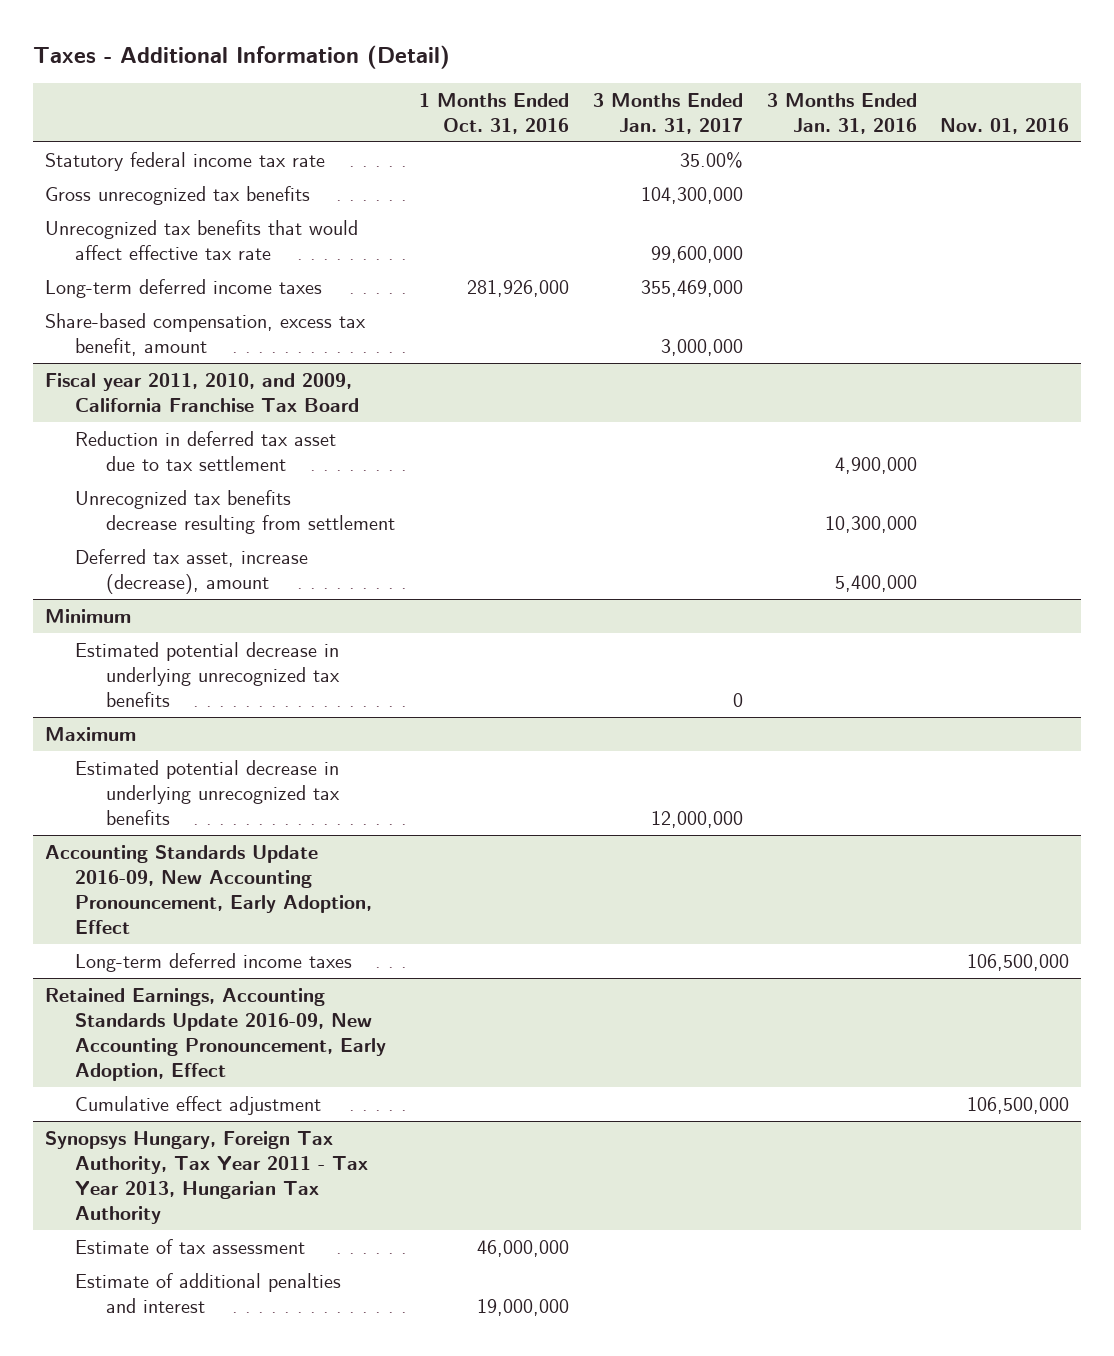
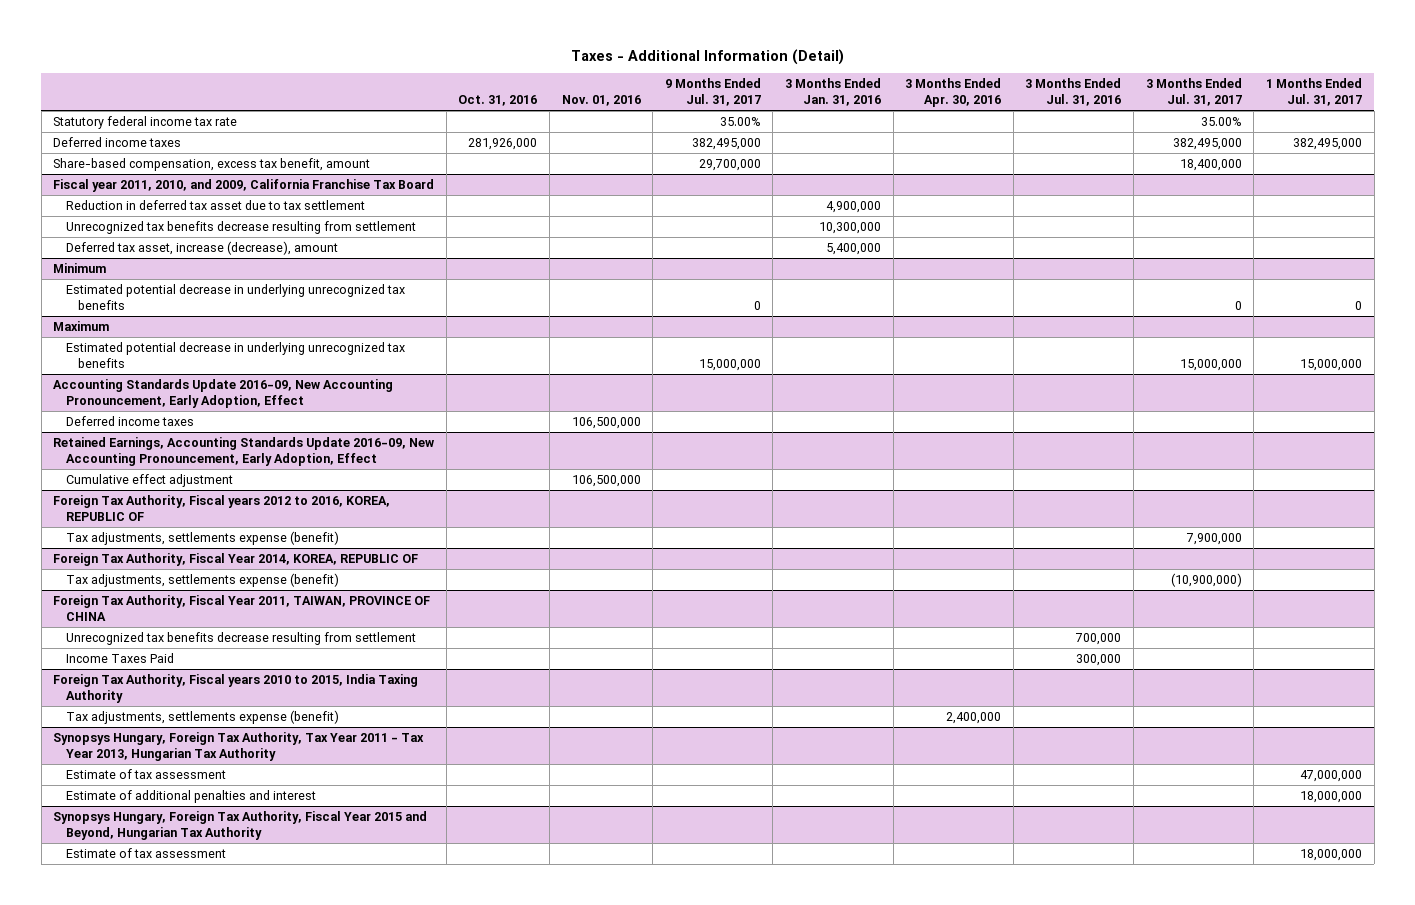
[418,92,569,134] 1 Months Ended Oct. 31, 2016 -> none
[592,92,743,134] 3 Months Ended Jan. 31, 2017 -> none
none -> [458,95,538,107] Oct. 31, 2016
none -> [664,78,761,107] 9 Months Ended Jul. 31, 2017
none -> [905,78,1002,108] 3 Months Ended Apr. 30, 2016
none -> [1025,78,1122,107] 3 Months Ended Jul. 31, 2016
none -> [1145,78,1242,107] 3 Months Ended Jul. 31, 2017
none -> [1265,78,1362,107] 1 Months Ended Jul. 31, 2017
[44,185,310,205] Gross unrecognized tax benefits -> none
[44,219,358,260] Unrecognized tax benefits that would affect effective tax rate -> none
[44,278,322,298] Long-term deferred income taxes -> [53,136,182,147] Deferred income taxes
[75,952,353,972] Long-term deferred income taxes -> [65,415,194,426] Deferred income taxes
none -> [53,494,391,521] Foreign Tax Authority, Fiscal years 2012 to 2016, KOREA, REPUBLIC OF
none -> [65,530,339,545] Tax adjustments, settlements expense (benefit)
none -> [53,552,419,566] Foreign Tax Authority, Fiscal Year 2014, KOREA, REPUBLIC OF
none -> [65,572,339,587] Tax adjustments, settlements expense (benefit)
none -> [53,594,431,621] Foreign Tax Authority, Fiscal Year 2011, TAIWAN, PROVINCE OF CHINA
none -> [65,631,416,645] Unrecognized tax benefits decrease resulting from settlement
none -> [65,652,174,663] Income Taxes Paid
none -> [53,673,419,703] Foreign Tax Authority, Fiscal years 2010 to 2015, India Taxing Authority
none -> [65,709,339,724] Tax adjustments, settlements expense (benefit)
none -> [53,810,428,840] Synopsys Hungary, Foreign Tax Authority, Fiscal Year 2015 and Beyond, Hungarian Tax Authority
none -> [65,847,226,858] Estimate of tax assessment

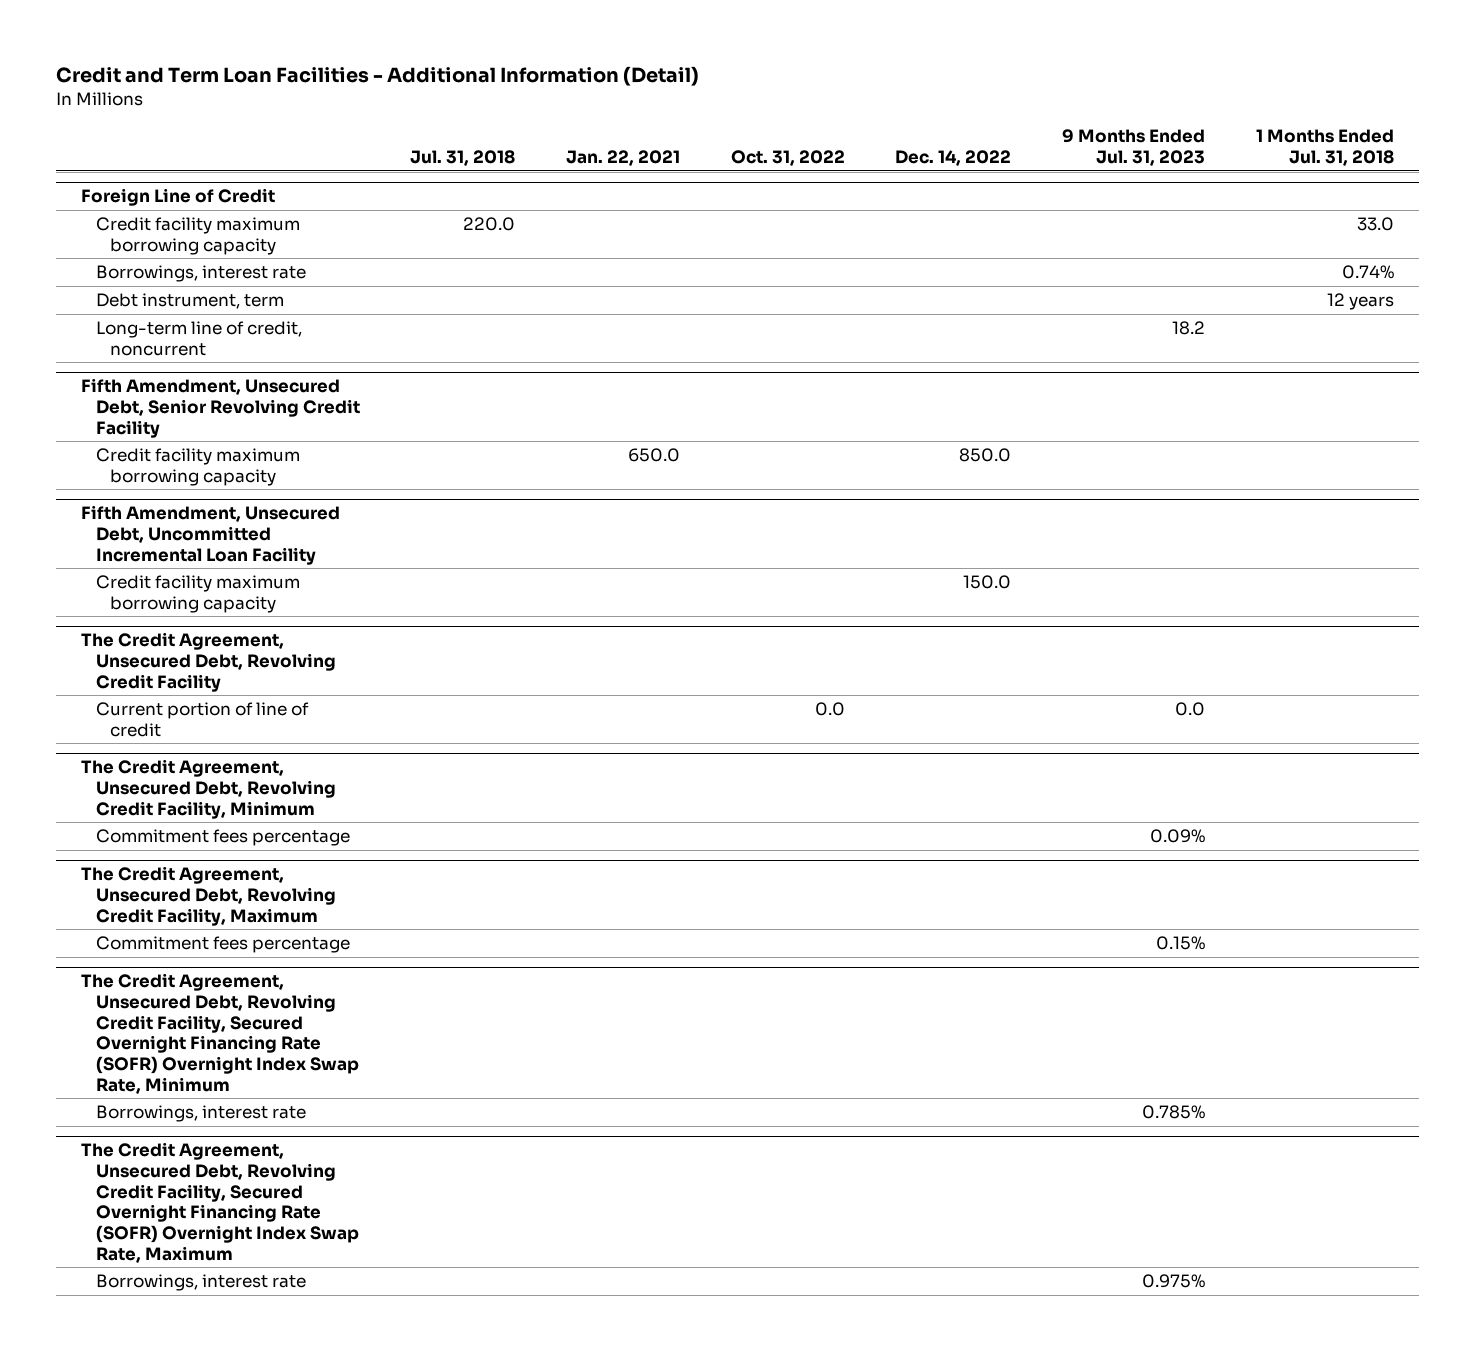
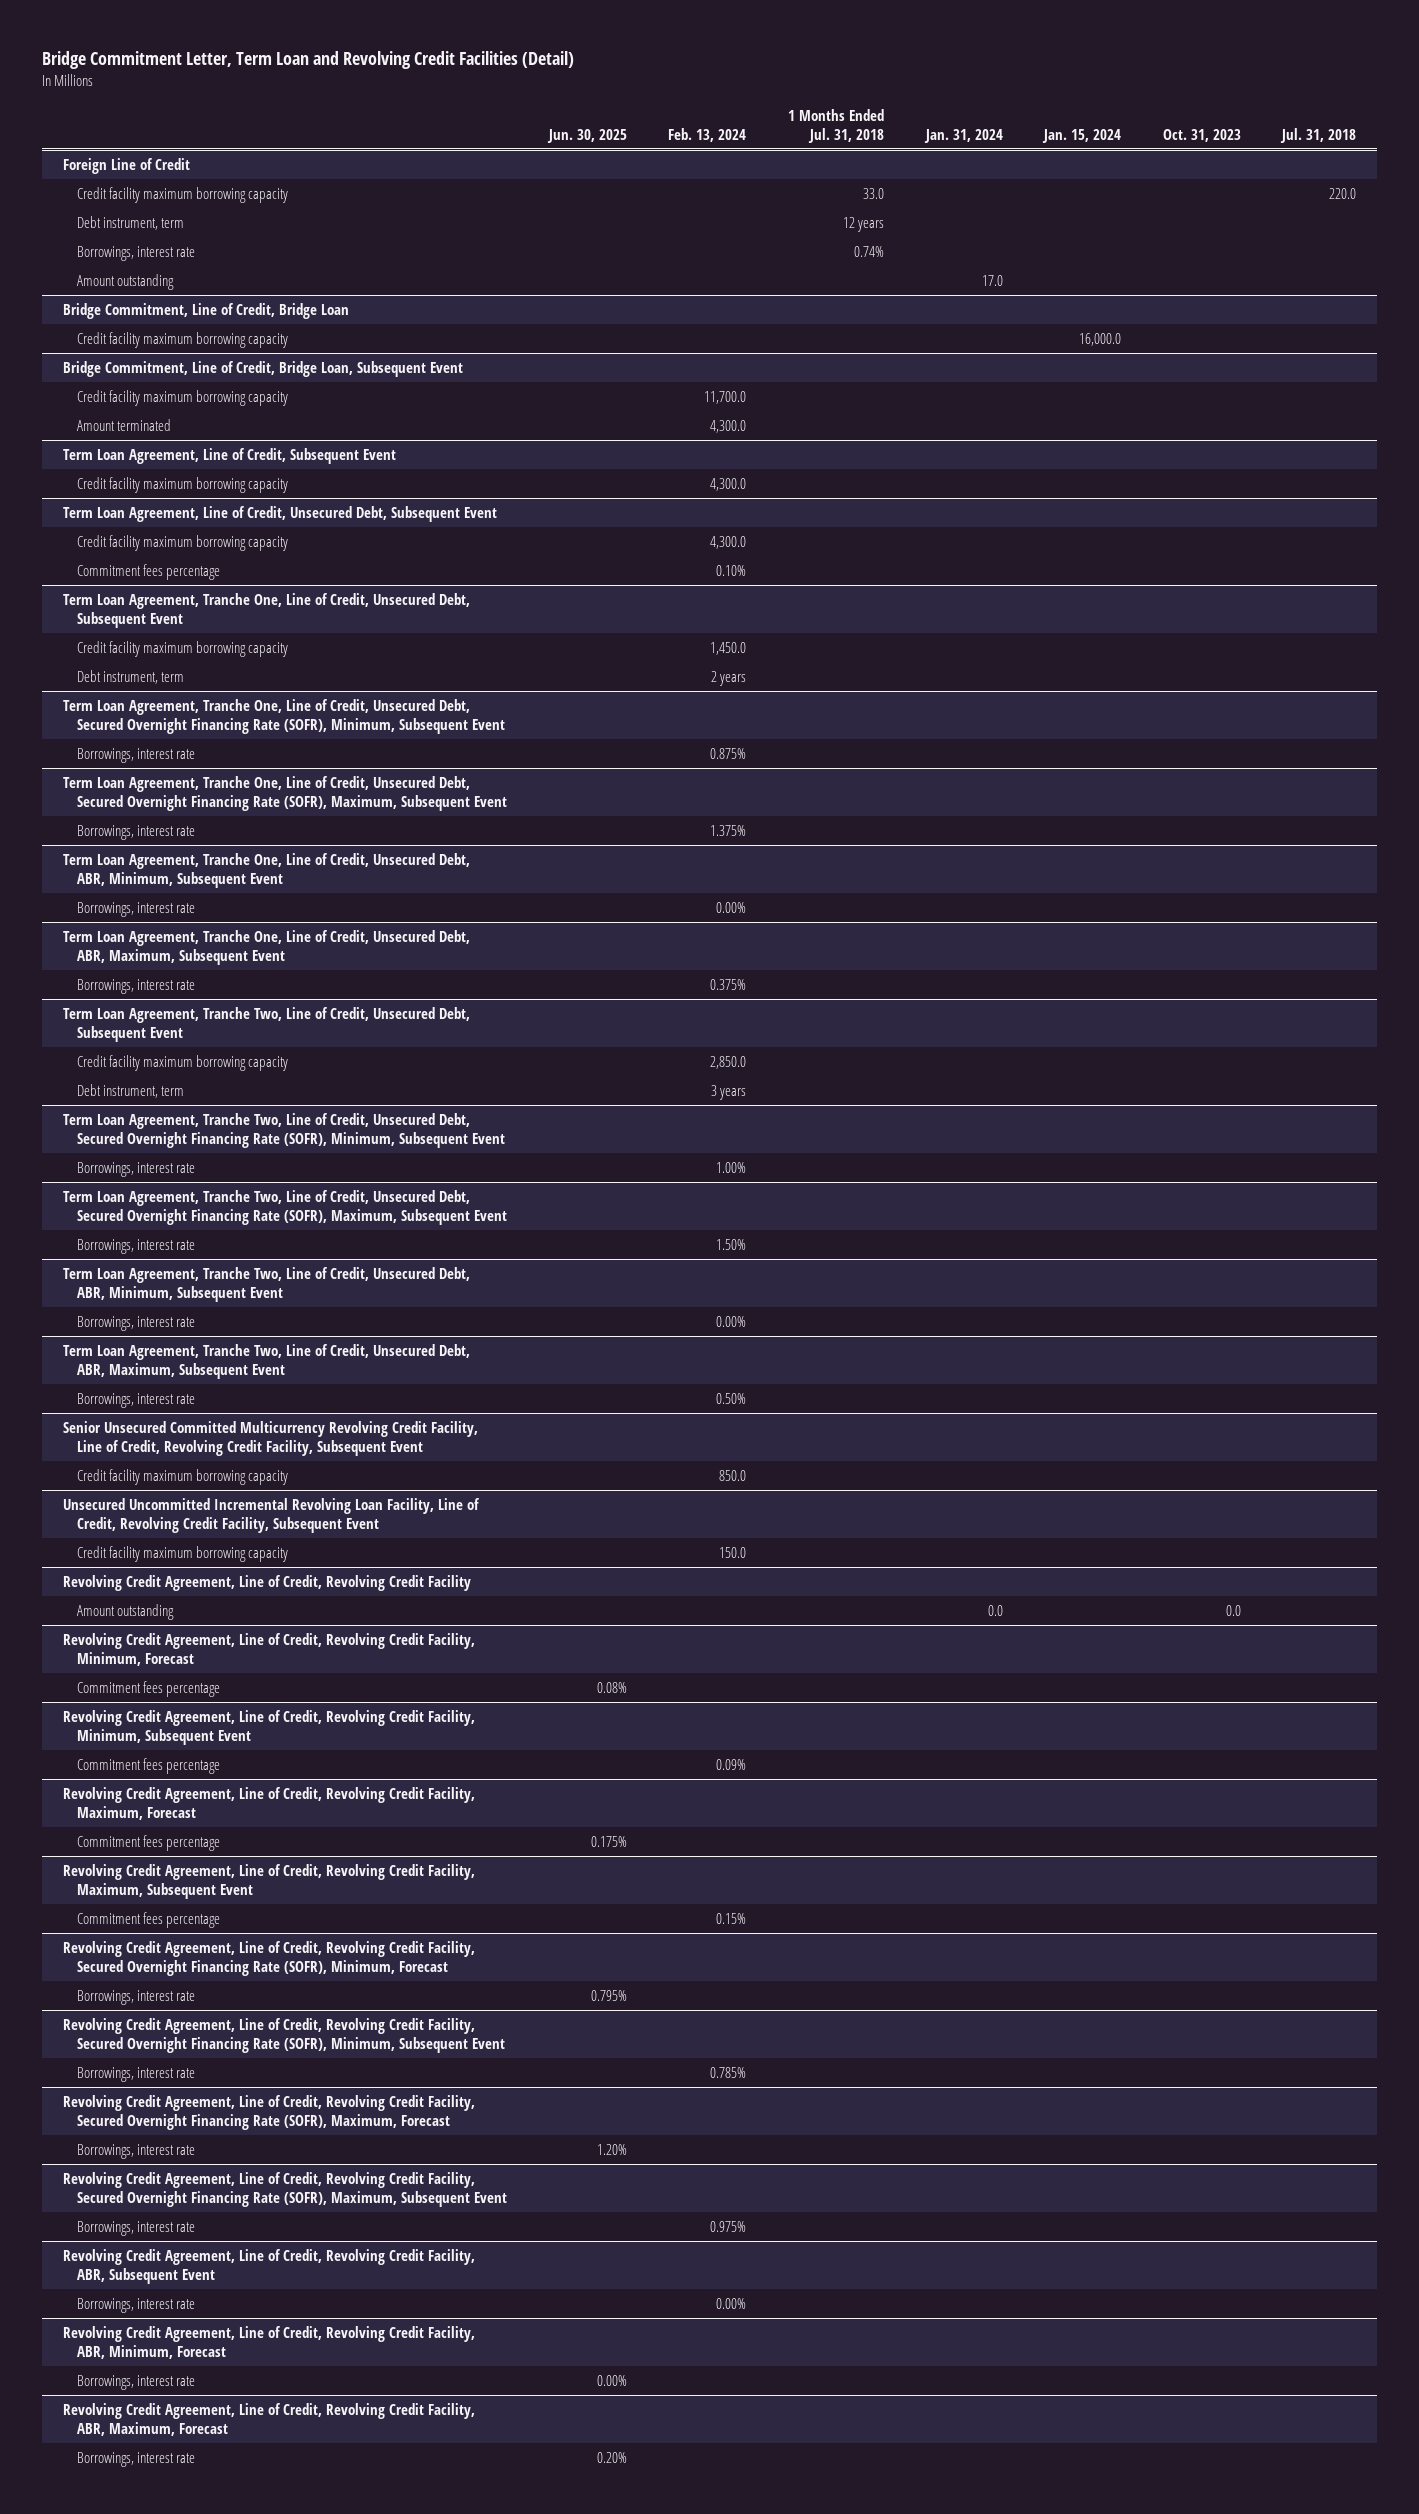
[55,66,699,87] Credit and Term Loan Facilities - Additional Information (Detail) -> [41,51,574,70] Bridge Commitment Letter, Term Loan and Revolving Credit Facilities (Detail)
[566,150,681,167] Jan. 22, 2021 -> none
[730,150,845,167] Oct. 31, 2022 -> none
[895,150,1012,167] Dec. 14, 2022 -> none
[1062,129,1206,167] 9 Months Ended Jul. 31, 2023 -> none
none -> [546,128,627,143] Jun. 30, 2025
none -> [668,127,747,142] Feb. 13, 2024
none -> [923,128,1003,143] Jan. 31, 2024
none -> [1042,128,1122,143] Jan. 15, 2024
none -> [1162,128,1241,142] Oct. 31, 2023
[95,321,302,356] Long-term line of credit, noncurrent -> none
[81,378,360,438] Fifth Amendment, Unsecured Debt, Senior Revolving Credit Facility -> none
[95,448,300,486] Credit facility maximum borrowing capacity -> none
[81,505,341,565] Fifth Amendment, Unsecured Debt, Uncommitted Incremental Loan Facility -> none
[95,575,300,613] Credit facility maximum borrowing capacity -> none
[81,632,336,692] The Credit Agreement, Unsecured Debt, Revolving Credit Facility -> none
[95,702,309,737] Current portion of line of credit -> none
[81,759,336,819] The Credit Agreement, Unsecured Debt, Revolving Credit Facility, Minimum -> none
[95,829,350,847] Commitment fees percentage -> none
[81,866,336,926] The Credit Agreement, Unsecured Debt, Revolving Credit Facility, Maximum -> none
[95,936,350,954] Commitment fees percentage -> none
[95,265,306,283] Borrowings, interest rate -> [77,245,196,261] Borrowings, interest rate
none -> [77,273,175,290] Amount outstanding
none -> [62,302,349,319] Bridge Commitment, Line of Credit, Bridge Loan
none -> [77,331,289,348] Credit facility maximum borrowing capacity
none -> [62,360,463,377] Bridge Commitment, Line of Credit, Bridge Loan, Subsequent Event
none -> [77,389,289,406] Credit facility maximum borrowing capacity
none -> [77,418,172,431] Amount terminated
none -> [62,447,396,464] Term Loan Agreement, Line of Credit, Subsequent Event
none -> [77,476,289,493] Credit facility maximum borrowing capacity
none -> [62,505,497,522] Term Loan Agreement, Line of Credit, Unsecured Debt, Subsequent Event
none -> [77,534,289,551] Credit facility maximum borrowing capacity
none -> [77,563,221,580] Commitment fees percentage
none -> [62,592,470,628] Term Loan Agreement, Tranche One, Line of Credit, Unsecured Debt, Subsequent Event
none -> [77,640,289,657] Credit facility maximum borrowing capacity
none -> [77,669,185,684] Debt instrument, term
none -> [62,698,506,734] Term Loan Agreement, Tranche One, Line of Credit, Unsecured Debt, Secured Overnight Financing Rate (SOFR), Minimum, Subsequent Event
none -> [77,747,196,763] Borrowings, interest rate
none -> [62,775,508,811] Term Loan Agreement, Tranche One, Line of Credit, Unsecured Debt, Secured Overnight Financing Rate (SOFR), Maximum, Subsequent Event
none -> [77,824,196,840] Borrowings, interest rate
none -> [62,852,470,888] Term Loan Agreement, Tranche One, Line of Credit, Unsecured Debt, ABR, Minimum, Subsequent Event
none -> [77,901,196,917] Borrowings, interest rate
none -> [62,929,470,965] Term Loan Agreement, Tranche One, Line of Credit, Unsecured Debt, ABR, Maximum, Subsequent Event
none -> [77,978,196,994] Borrowings, interest rate
none -> [62,1006,470,1042] Term Loan Agreement, Tranche Two, Line of Credit, Unsecured Debt, Subsequent Event
none -> [77,1054,289,1071] Credit facility maximum borrowing capacity
none -> [77,1083,185,1098] Debt instrument, term
none -> [62,1112,506,1148] Term Loan Agreement, Tranche Two, Line of Credit, Unsecured Debt, Secured Overnight Financing Rate (SOFR), Minimum, Subsequent Event
none -> [77,1161,196,1177] Borrowings, interest rate
none -> [62,1189,508,1225] Term Loan Agreement, Tranche Two, Line of Credit, Unsecured Debt, Secured Overnight Financing Rate (SOFR), Maximum, Subsequent Event
none -> [77,1238,196,1254] Borrowings, interest rate
none -> [62,1266,470,1302] Term Loan Agreement, Tranche Two, Line of Credit, Unsecured Debt, ABR, Minimum, Subsequent Event
none -> [77,1315,196,1331] Borrowings, interest rate
none -> [62,1343,470,1379] Term Loan Agreement, Tranche Two, Line of Credit, Unsecured Debt, ABR, Maximum, Subsequent Event
none -> [77,1392,196,1408] Borrowings, interest rate
none -> [62,1420,478,1456] Senior Unsecured Committed Multicurrency Revolving Credit Facility, Line of Credit, Revolving Credit Facility, Subsequent Event
none -> [77,1468,289,1485] Credit facility maximum borrowing capacity
none -> [62,1497,480,1533] Unsecured Uncommitted Incremental Revolving Loan Facility, Line of Credit, Revolving Credit Facility, Subsequent Event
none -> [77,1545,289,1562] Credit facility maximum borrowing capacity
none -> [62,1574,471,1591] Revolving Credit Agreement, Line of Credit, Revolving Credit Facility
none -> [77,1603,175,1620] Amount outstanding
none -> [62,1632,475,1666] Revolving Credit Agreement, Line of Credit, Revolving Credit Facility, Minimum, Forecast
none -> [77,1680,221,1697] Commitment fees percentage
none -> [62,1709,475,1745] Revolving Credit Agreement, Line of Credit, Revolving Credit Facility, Minimum, Subsequent Event
none -> [77,1757,221,1774] Commitment fees percentage
none -> [62,1786,475,1820] Revolving Credit Agreement, Line of Credit, Revolving Credit Facility, Maximum, Forecast
none -> [77,1834,221,1851] Commitment fees percentage
none -> [62,1863,475,1899] Revolving Credit Agreement, Line of Credit, Revolving Credit Facility, Maximum, Subsequent Event
none -> [77,1911,221,1928] Commitment fees percentage
[81,973,359,1094] The Credit Agreement, Unsecured Debt, Revolving Credit Facility, Secured Overnight Financing Rate (SOFR) Overnight Index Swap Rate, Minimum -> [62,1940,475,1976] Revolving Credit Agreement, Line of Credit, Revolving Credit Facility, Secured Overnight Financing Rate (SOFR), Minimum, Forecast
none -> [62,2017,506,2053] Revolving Credit Agreement, Line of Credit, Revolving Credit Facility, Secured Overnight Financing Rate (SOFR), Minimum, Subsequent Event
none -> [77,2066,196,2082] Borrowings, interest rate
[81,1142,359,1263] The Credit Agreement, Unsecured Debt, Revolving Credit Facility, Secured Overnight Financing Rate (SOFR) Overnight Index Swap Rate, Maximum -> [62,2094,475,2130] Revolving Credit Agreement, Line of Credit, Revolving Credit Facility, Secured Overnight Financing Rate (SOFR), Maximum, Forecast
none -> [62,2171,508,2207] Revolving Credit Agreement, Line of Credit, Revolving Credit Facility, Secured Overnight Financing Rate (SOFR), Maximum, Subsequent Event
none -> [77,2220,196,2236] Borrowings, interest rate
none -> [62,2248,475,2284] Revolving Credit Agreement, Line of Credit, Revolving Credit Facility, ABR, Subsequent Event
none -> [77,2297,196,2313] Borrowings, interest rate
none -> [62,2325,475,2359] Revolving Credit Agreement, Line of Credit, Revolving Credit Facility, ABR, Minimum, Forecast
none -> [77,2374,196,2390] Borrowings, interest rate
none -> [62,2402,475,2436] Revolving Credit Agreement, Line of Credit, Revolving Credit Facility, ABR, Maximum, Forecast
none -> [77,2451,196,2467] Borrowings, interest rate

